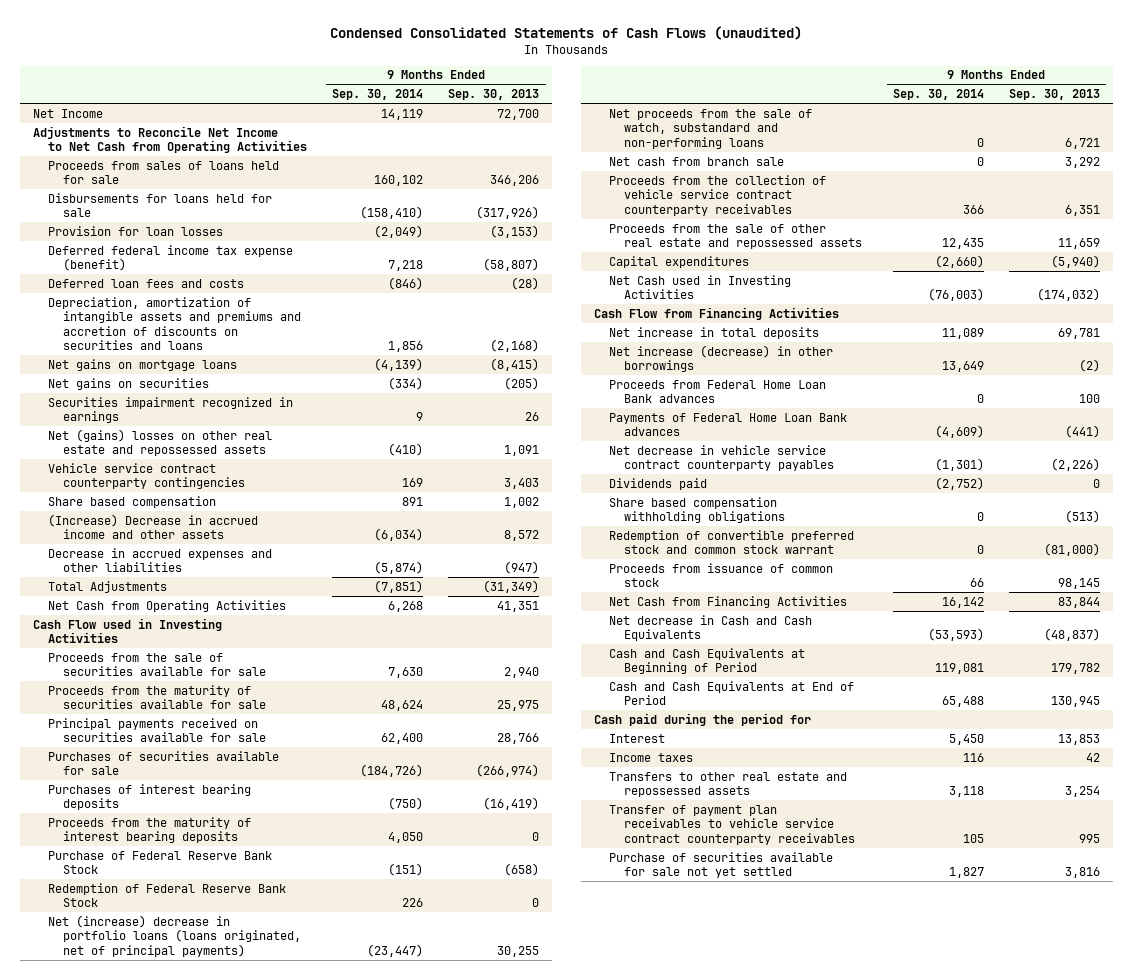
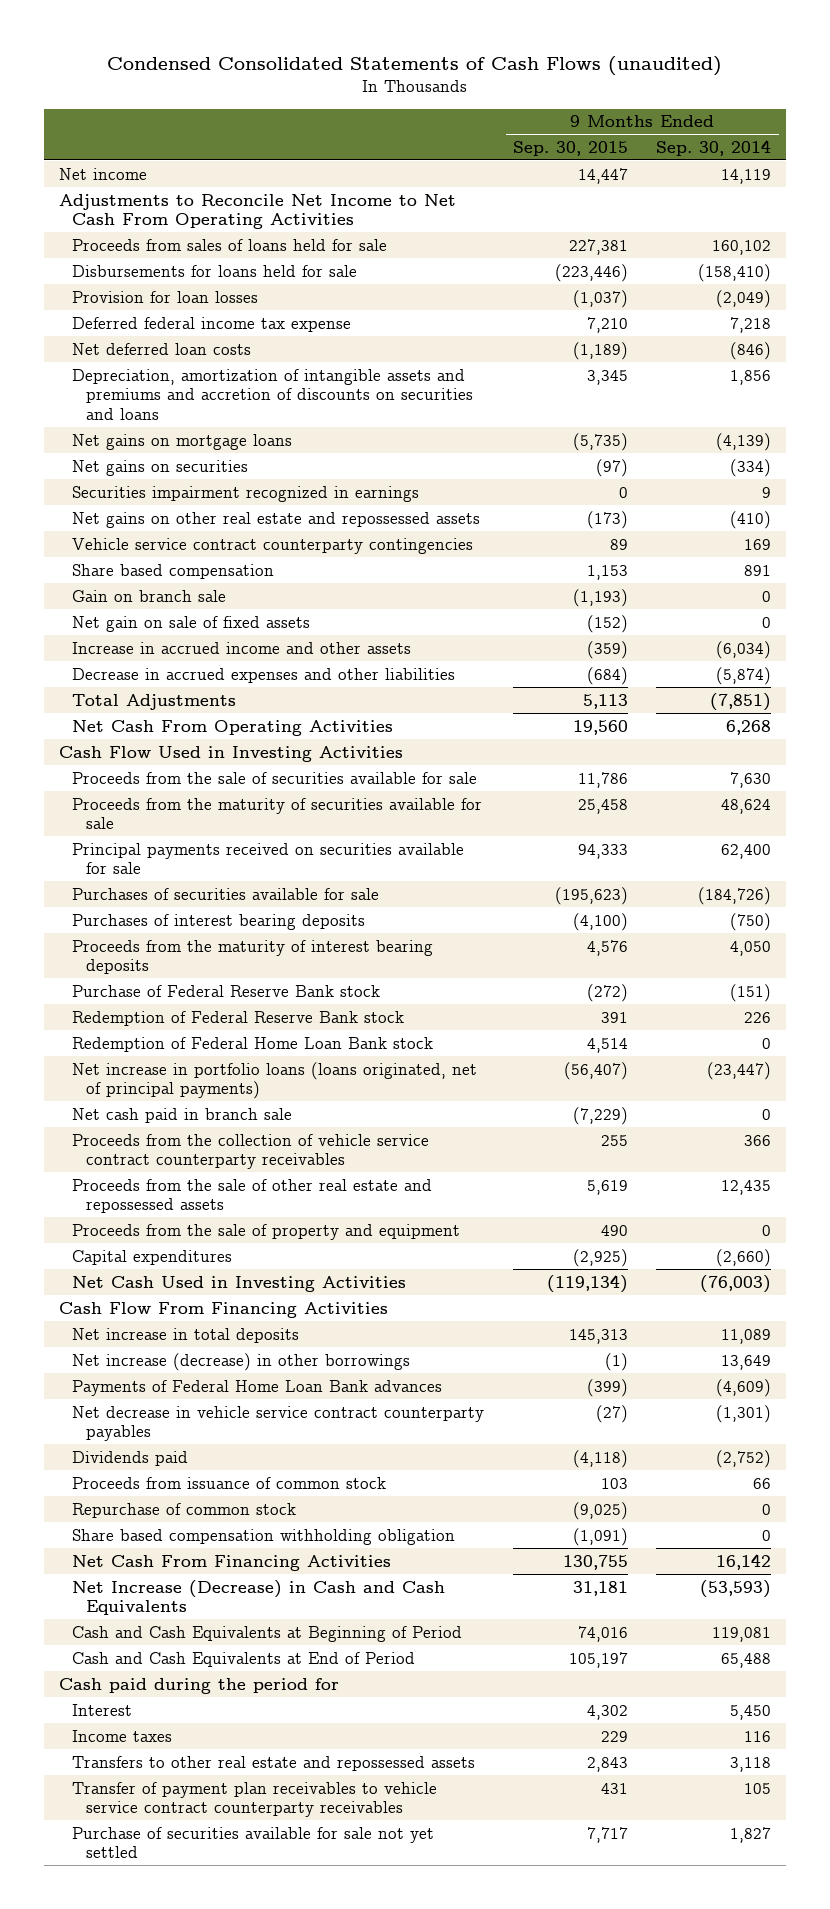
[448,89,540,101] Sep. 30, 2013 -> none
none -> [512,140,628,156] Sep. 30, 2015
[32,108,103,118] Net Income -> [58,167,147,180] Net income
[32,125,307,154] Adjustments to Reconcile Net Income to Net Cash from Operating Activities -> [58,193,456,230] Adjustments to Reconcile Net Income to Net Cash From Operating Activities
[47,244,293,272] Deferred federal income tax expense (benefit) -> [72,316,352,332] Deferred federal income tax expense
[47,278,244,288] Deferred loan fees and costs -> [72,342,252,355] Net deferred loan costs
[47,428,272,457] Net (gains) losses on other real estate and repossessed assets -> [72,511,481,528] Net gains on other real estate and repossessed assets
none -> [72,589,227,602] Gain on branch sale
none -> [72,615,311,632] Net gain on sale of fixed assets
[47,513,258,540] (Increase) Decrease in accrued income and other assets -> [72,641,412,654] Increase in accrued income and other assets
[47,599,286,612] Net Cash from Operating Activities -> [72,719,394,736] Net Cash From Operating Activities
[32,617,222,644] Cash Flow used in Investing Activities -> [58,745,403,762] Cash Flow Used in Investing Activities
[608,108,812,149] Net proceeds from the sale of watch, substandard and non-performing loans -> none
[47,850,272,875] Purchase of Federal Reserve Bank Stock -> [72,984,381,997] Purchase of Federal Reserve Bank stock
[47,882,286,908] Redemption of Federal Reserve Bank Stock -> [72,1010,405,1026] Redemption of Federal Reserve Bank stock
none -> [72,1036,434,1052] Redemption of Federal Home Loan Bank stock
[47,914,302,957] Net (increase) decrease in portfolio loans (loans originated, net of principal payments) -> [72,1061,478,1100] Net increase in portfolio loans (loans originated, net of principal payments)
[608,156,784,166] Net cash from branch sale -> [72,1107,293,1123] Net cash paid in branch sale
none -> [72,1223,461,1240] Proceeds from the sale of property and equipment
[608,274,791,300] Net Cash used in Investing Activities -> [72,1275,407,1292] Net Cash Used in Investing Activities
[593,306,839,320] Cash Flow from Financing Activities -> [58,1301,388,1318] Cash Flow From Financing Activities
[608,379,826,404] Proceeds from Federal Home Loan Bank advances -> none
[608,496,785,524] Share based compensation withholding obligations -> none
[608,529,854,555] Redemption of convertible preferred stock and common stock warrant -> none
none -> [72,1502,297,1518] Repurchase of common stock
none -> [72,1528,456,1545] Share based compensation withholding obligation
[608,595,847,608] Net Cash from Financing Activities -> [72,1554,392,1571] Net Cash From Financing Activities
[608,614,812,642] Net decrease in Cash and Cash Equivalents -> [72,1579,446,1616] Net Increase (Decrease) in Cash and Cash Equivalents

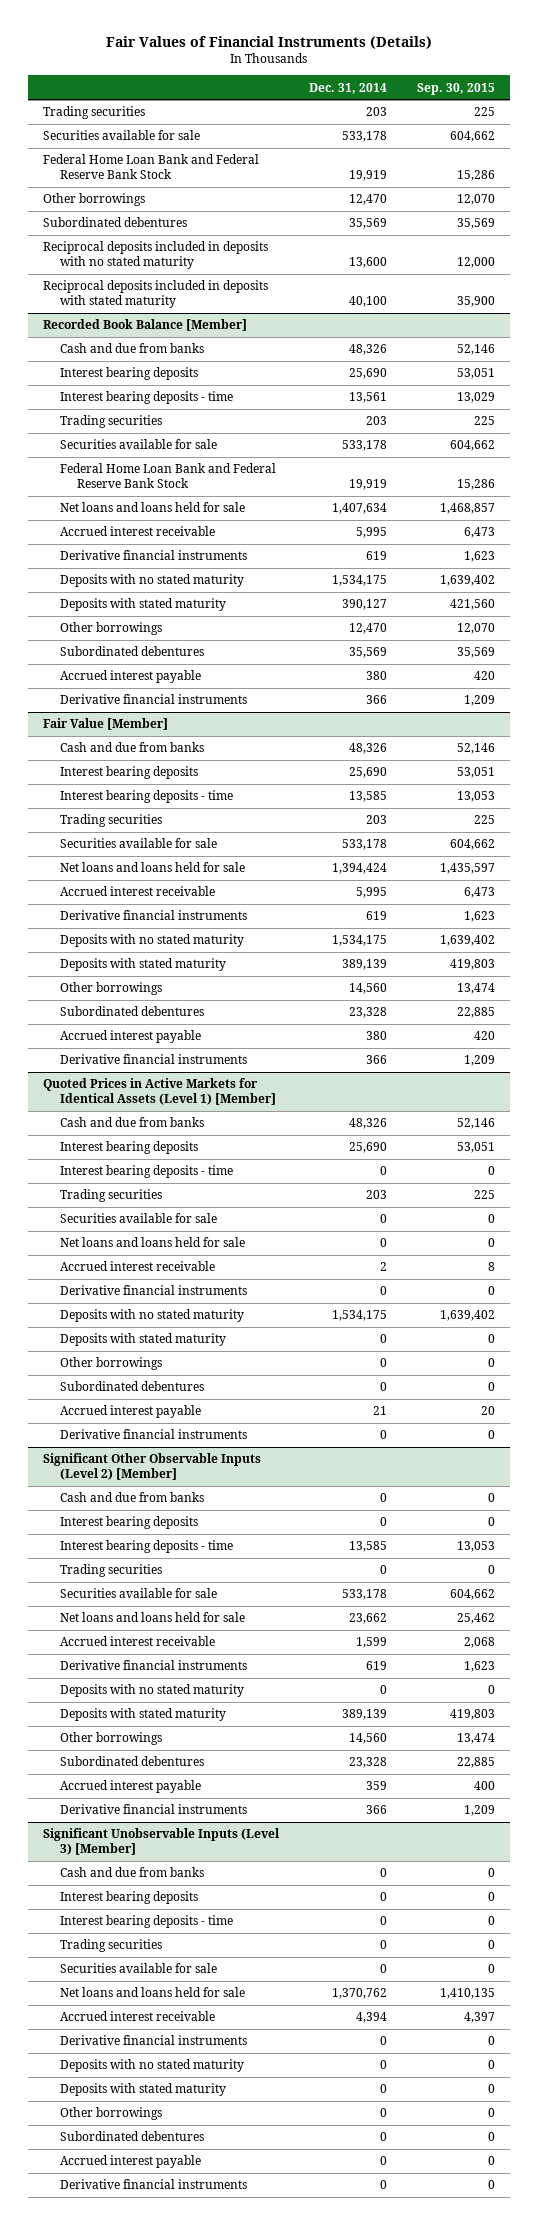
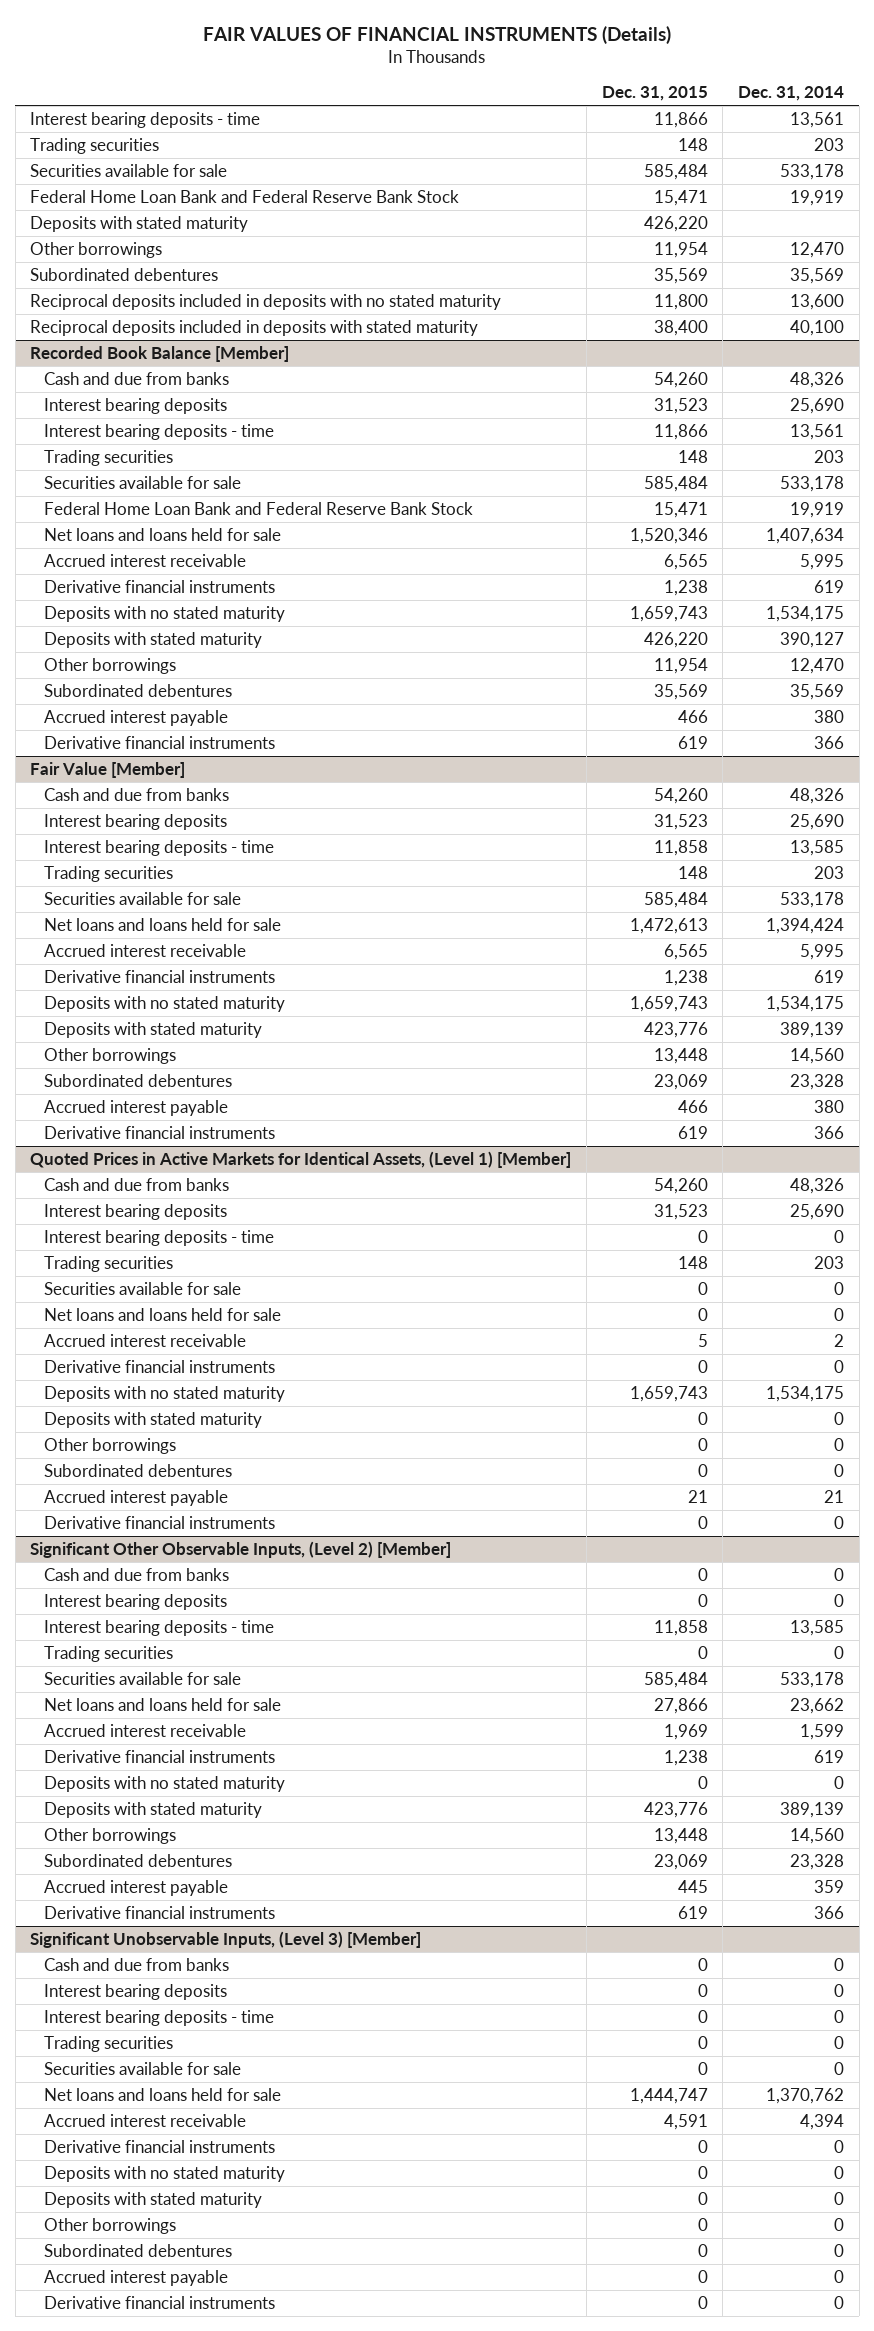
[105,35,432,49] Fair Values of Financial Instruments (Details) -> [203,25,672,44] FAIR VALUES OF FINANCIAL INSTRUMENTS (Details)
[417,82,496,95] Sep. 30, 2015 -> none
none -> [601,86,708,102] Dec. 31, 2015
none -> [30,111,261,128] Interest bearing deposits - time
none -> [30,215,249,232] Deposits with stated maturity
[42,1078,276,1106] Quoted Prices in Active Markets for Identical Assets (Level 1) [Member] -> [30,1150,572,1168] Quoted Prices in Active Markets for Identical Assets, (Level 1) [Member]
[42,1453,261,1481] Significant Other Observable Inputs (Level 2) [Member] -> [30,1540,452,1558] Significant Other Observable Inputs, (Level 2) [Member]
[42,1828,280,1856] Significant Unobservable Inputs (Level 3) [Member] -> [30,1930,422,1948] Significant Unobservable Inputs, (Level 3) [Member]

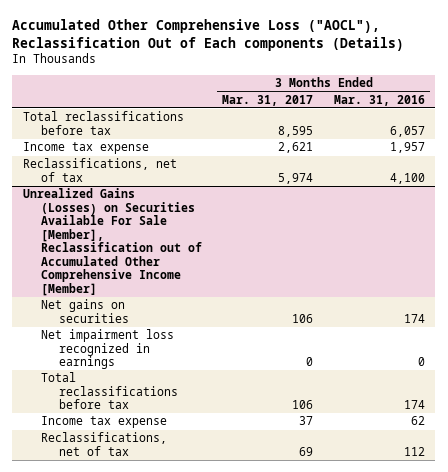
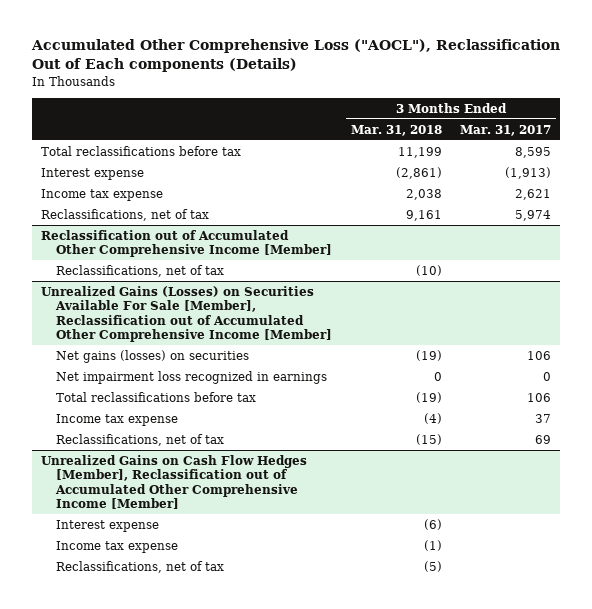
[333,94,425,106] Mar. 31, 2016 -> none
none -> [350,124,442,136] Mar. 31, 2018
none -> [40,167,144,180] Interest expense
none -> [40,229,333,258] Reclassification out of Accumulated Other Comprehensive Income [Member]
none -> [56,264,225,277] Reclassifications, net of tax
[40,299,129,323] Net gains on securities -> [56,349,250,363] Net gains (losses) on securities
none -> [40,454,307,510] Unrealized Gains on Cash Flow Hedges [Member], Reclassification out of Accumulated Other Comprehensive Income [Member]
none -> [56,519,160,532] Interest expense
none -> [56,540,179,553] Income tax expense
none -> [56,560,225,573] Reclassifications, net of tax

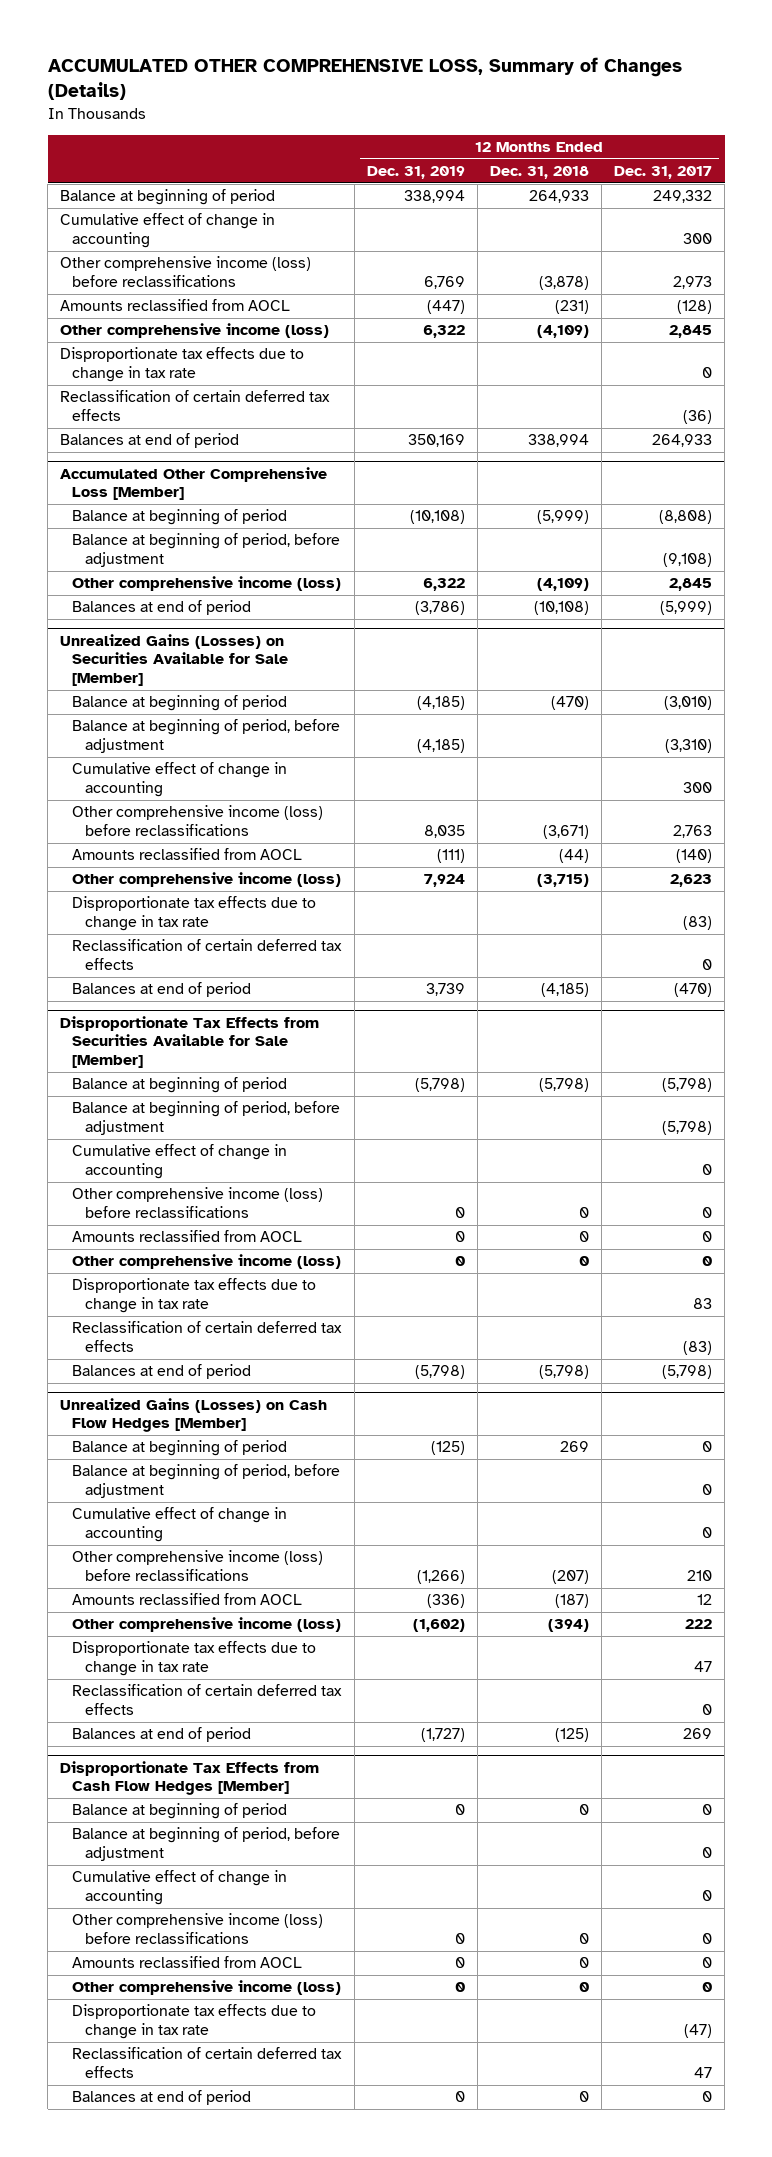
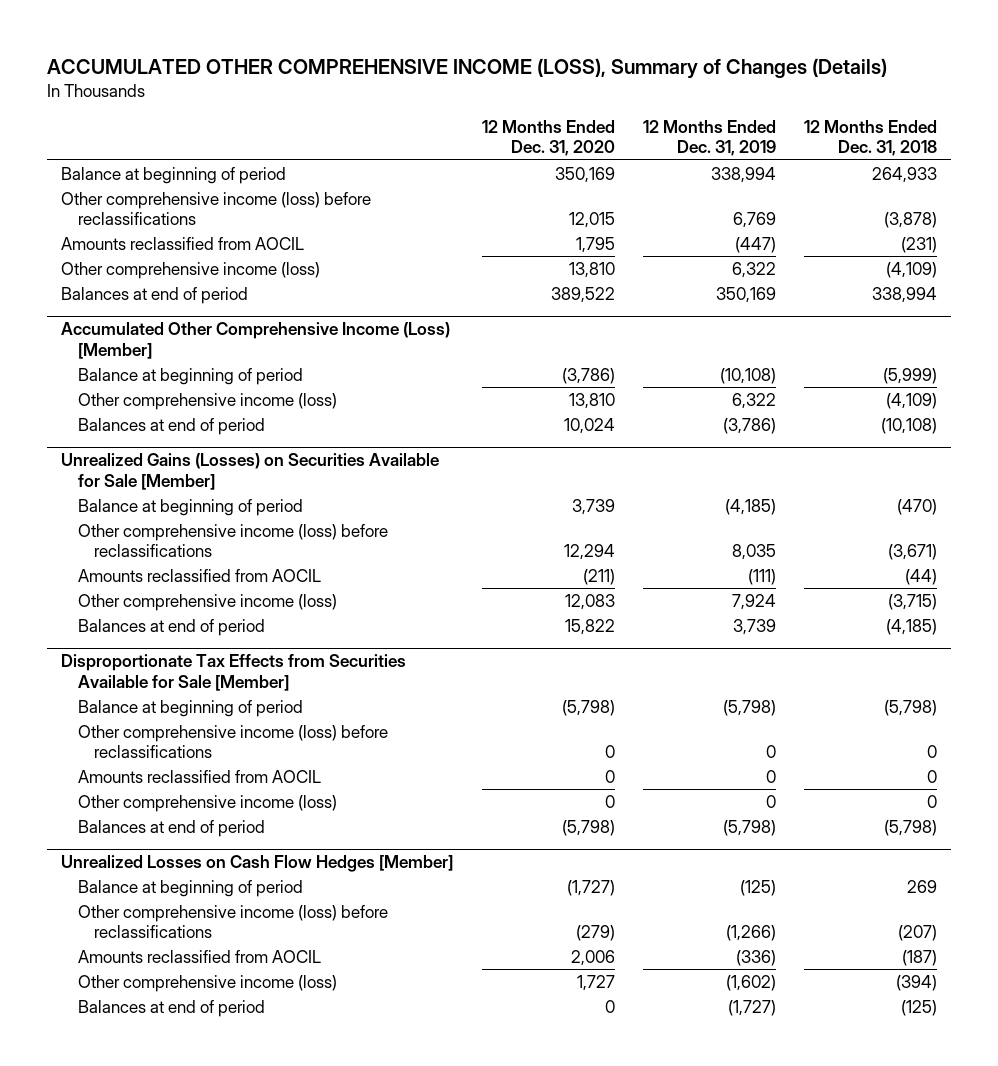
[47,57,682,101] ACCUMULATED OTHER COMPREHENSIVE LOSS, Summary of Changes (Details) -> [47,57,888,79] ACCUMULATED OTHER COMPREHENSIVE INCOME (LOSS), Summary of Changes (Details)
[614,166,713,180] Dec. 31, 2017 -> none
none -> [481,119,615,157] 12 Months Ended Dec. 31, 2020
[60,213,276,249] Cumulative effect of change in accounting -> none
[60,299,291,312] Amounts reclassified from AOCL -> [61,236,305,250] Amounts reclassified from AOCIL
[60,347,305,383] Disproportionate tax effects due to change in tax rate -> none
[60,390,331,422] Reclassification of certain deferred tax effects -> none
[60,466,328,501] Accumulated Other Comprehensive Loss [Member] -> [61,321,451,359] Accumulated Other Comprehensive Income (Loss) [Member]
[72,533,341,568] Balance at beginning of period, before adjustment -> none
[72,719,341,754] Balance at beginning of period, before adjustment -> none
[72,762,288,798] Cumulative effect of change in accounting -> none
[72,848,303,861] Amounts reclassified from AOCL -> [77,568,321,582] Amounts reclassified from AOCIL
[72,896,317,932] Disproportionate tax effects due to change in tax rate -> none
[72,939,343,971] Reclassification of certain deferred tax effects -> none
[72,1101,341,1136] Balance at beginning of period, before adjustment -> none
[72,1144,288,1180] Cumulative effect of change in accounting -> none
[72,1230,303,1243] Amounts reclassified from AOCL -> [77,769,321,783] Amounts reclassified from AOCIL
[72,1278,317,1314] Disproportionate tax effects due to change in tax rate -> none
[72,1321,343,1353] Reclassification of certain deferred tax effects -> none
[60,1397,328,1433] Unrealized Gains (Losses) on Cash Flow Hedges [Member] -> [61,854,454,872] Unrealized Losses on Cash Flow Hedges [Member]
[72,1464,341,1499] Balance at beginning of period, before adjustment -> none
[72,1507,288,1543] Cumulative effect of change in accounting -> none
[72,1593,303,1606] Amounts reclassified from AOCL -> [77,949,321,963] Amounts reclassified from AOCIL
[72,1641,317,1677] Disproportionate tax effects due to change in tax rate -> none
[72,1684,343,1716] Reclassification of certain deferred tax effects -> none
[60,1760,320,1796] Disproportionate Tax Effects from Cash Flow Hedges [Member] -> none
[72,1803,288,1820] Balance at beginning of period -> none
[72,1827,341,1862] Balance at beginning of period, before adjustment -> none
[72,1870,288,1906] Cumulative effect of change in accounting -> none
[72,1913,324,1945] Other comprehensive income (loss) before reclassifications -> none
[72,1956,303,1969] Amounts reclassified from AOCL -> none
[72,1980,342,1996] Other comprehensive income (loss) -> none
[72,2004,317,2040] Disproportionate tax effects due to change in tax rate -> none
[72,2047,343,2079] Reclassification of certain deferred tax effects -> none
[72,2090,252,2106] Balances at end of period -> none

